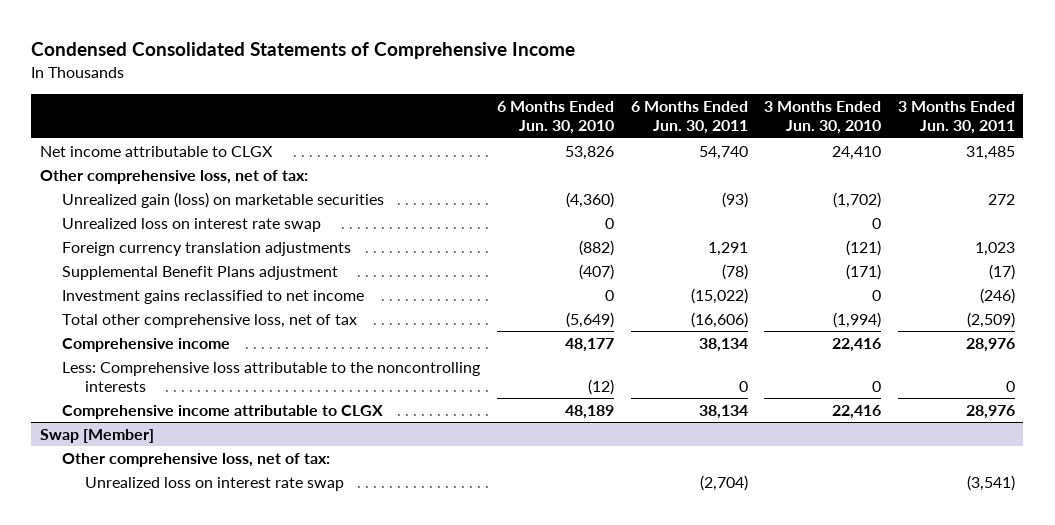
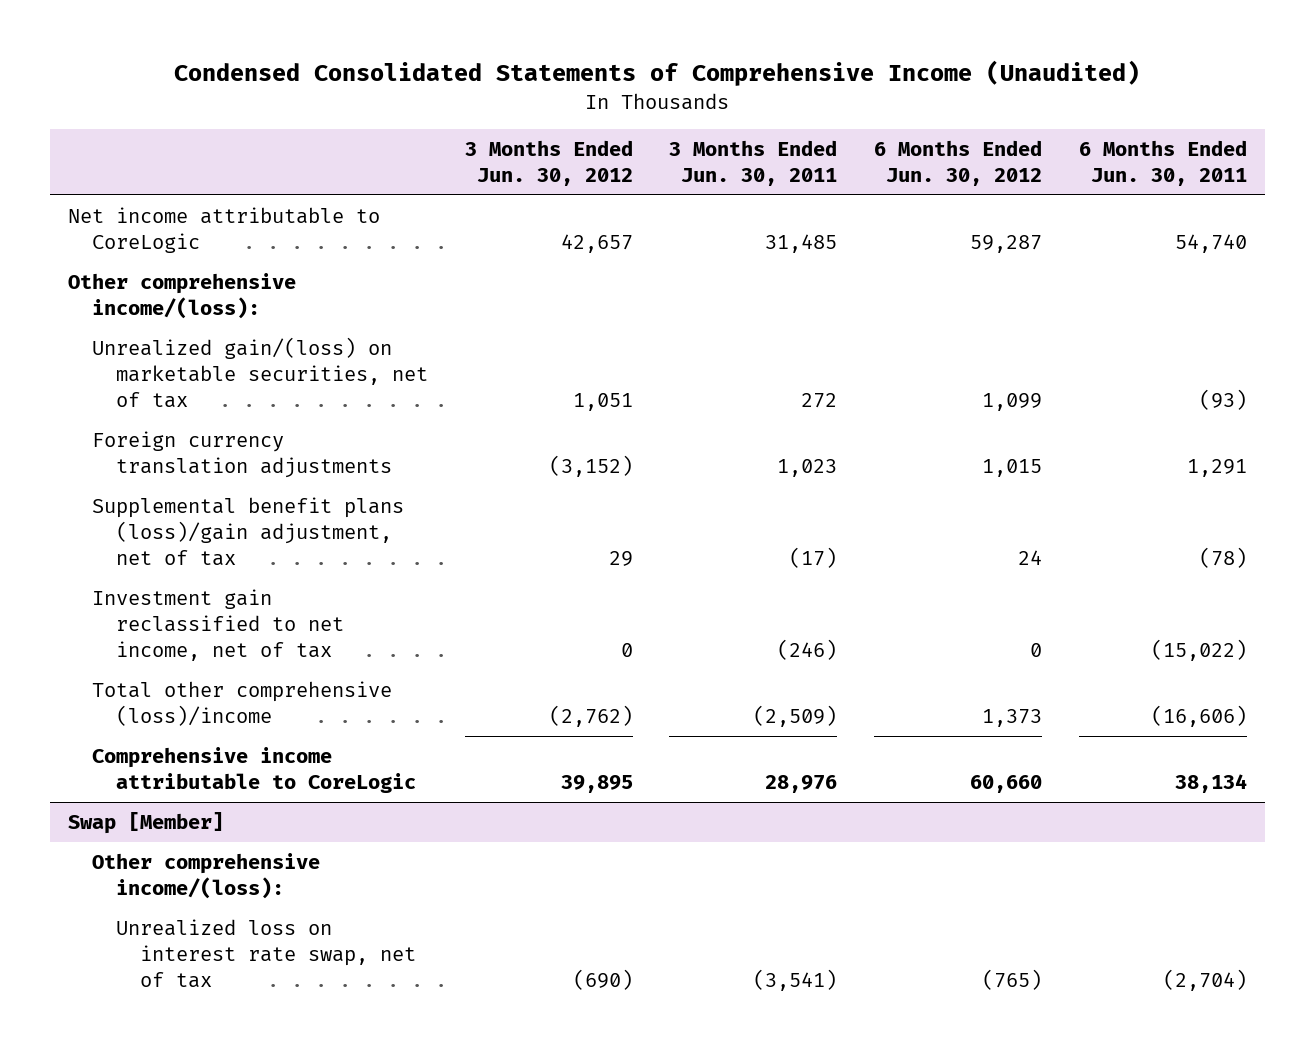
[31,42,576,60] Condensed Consolidated Statements of Comprehensive Income -> [174,60,1141,87] Condensed Consolidated Statements of Comprehensive Income (Unaudited)
[496,100,614,135] 6 Months Ended Jun. 30, 2010 -> none
[764,100,882,135] 3 Months Ended Jun. 30, 2010 -> none
none -> [464,139,633,186] 3 Months Ended Jun. 30, 2012
none -> [874,139,1043,186] 6 Months Ended Jun. 30, 2012
[62,217,322,232] Unrealized loss on interest rate swap -> none
[39,145,273,157] Net income attributable to CLGX -> [68,207,381,254] Net income attributable to CoreLogic
[39,169,308,184] Other comprehensive loss, net of tax: -> [68,273,297,320] Other comprehensive income/(loss):
[62,191,385,208] Unrealized gain (loss) on marketable securities -> [92,337,429,409] Unrealized gain/(loss) on marketable securities, net of tax
[62,337,231,352] Comprehensive income -> none
[62,361,481,393] Less: Comprehensive loss attributable to the noncontrolling interests -> none
[62,265,339,280] Supplemental Benefit Plans adjustment -> [92,497,405,567] Supplemental benefit plans (loss)/gain adjustment, net of tax
[62,289,365,304] Investment gains reclassified to net income -> [92,589,345,662] Investment gain reclassified to net income, net of tax
[62,313,358,328] Total other comprehensive loss, net of tax -> [92,681,393,727] Total other comprehensive (loss)/income
[62,404,384,419] Comprehensive income attributable to CLGX -> [92,747,417,794] Comprehensive income attributable to CoreLogic
[62,452,331,467] Other comprehensive loss, net of tax: -> [92,853,321,900] Other comprehensive income/(loss):
[84,476,344,491] Unrealized loss on interest rate swap -> [116,919,417,989] Unrealized loss on interest rate swap, net of tax

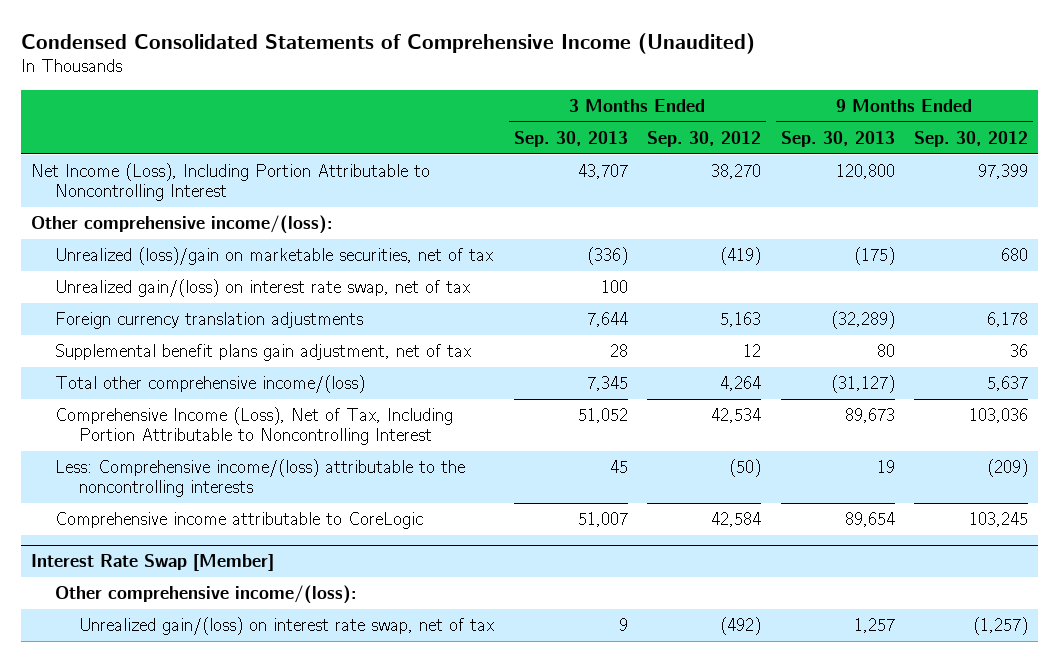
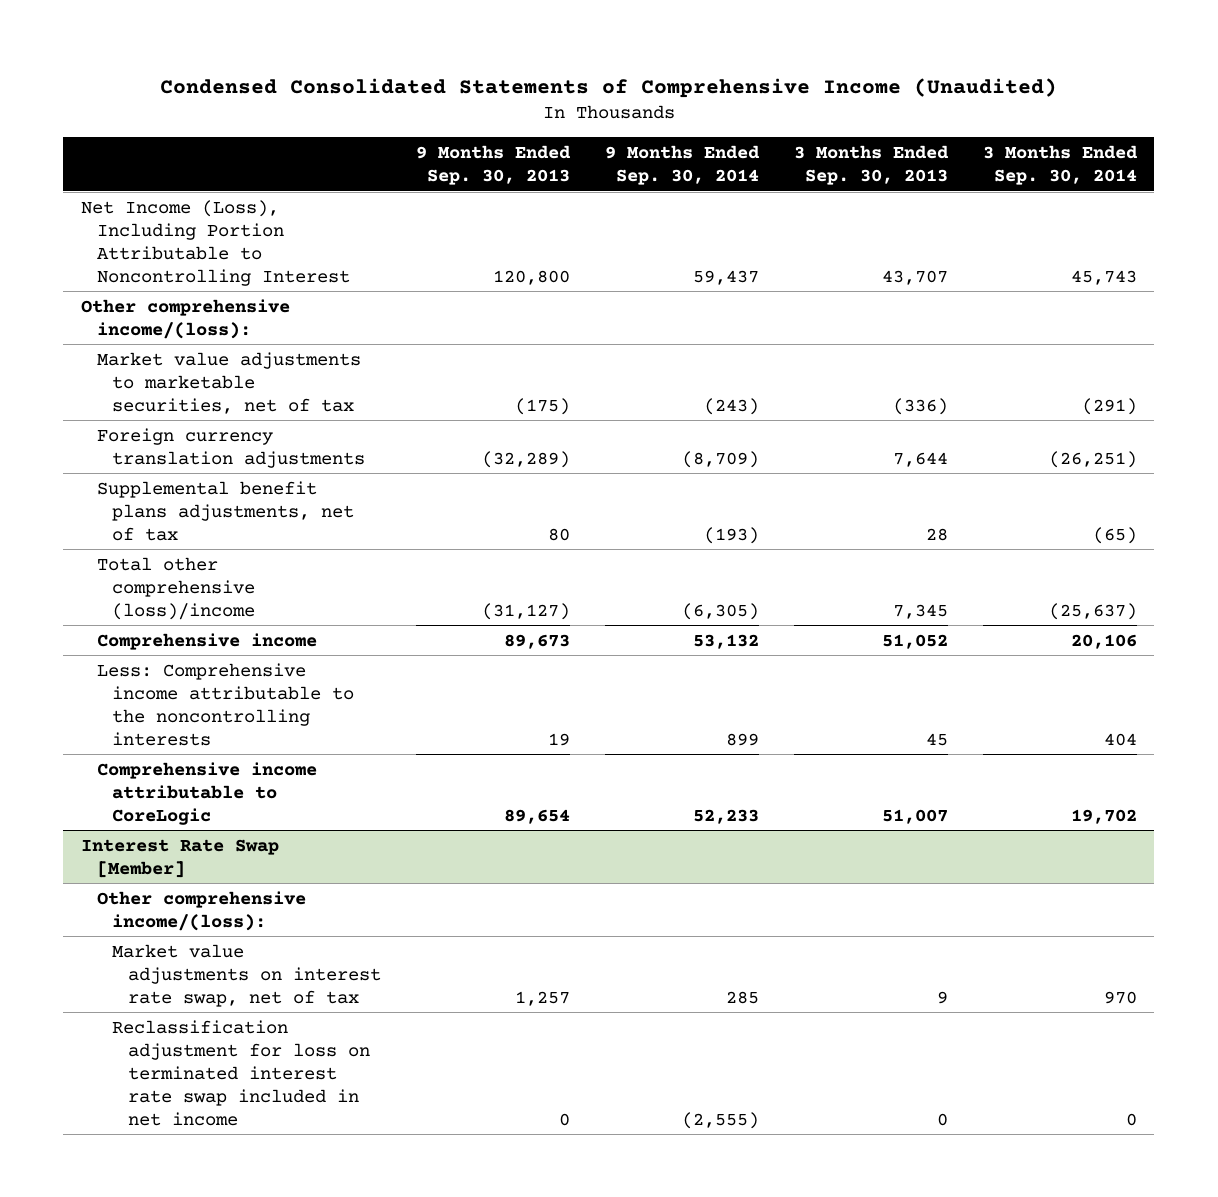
[647,130,762,147] Sep. 30, 2012 -> none
[914,130,1029,147] Sep. 30, 2012 -> none
none -> [604,144,760,185] 9 Months Ended Sep. 30, 2014
none -> [982,144,1138,185] 3 Months Ended Sep. 30, 2014
[55,279,471,298] Unrealized gain/(loss) on interest rate swap, net of tax -> none
[55,247,494,266] Unrealized (loss)/gain on marketable securities, net of tax -> [96,351,361,414] Market value adjustments to marketable securities, net of tax
[55,344,472,362] Supplemental benefit plans gain adjustment, net of tax -> [96,480,355,541] Supplemental benefit plans adjustments, net of tax
[55,375,366,394] Total other comprehensive income/(loss) -> [96,556,256,620] Total other comprehensive (loss)/income
[55,407,454,446] Comprehensive Income (Loss), Net of Tax, Including Portion Attributable to Noncontrolling Interest -> [96,632,317,650] Comprehensive income
[55,459,466,498] Less: Comprehensive income/(loss) attributable to the noncontrolling interests -> [96,662,355,746] Less: Comprehensive income attributable to the noncontrolling interests
[79,617,495,636] Unrealized gain/(loss) on interest rate swap, net of tax -> [112,943,381,1007] Market value adjustments on interest rate swap, net of tax
none -> [112,1019,370,1126] Reclassification adjustment for loss on terminated interest rate swap included in net income

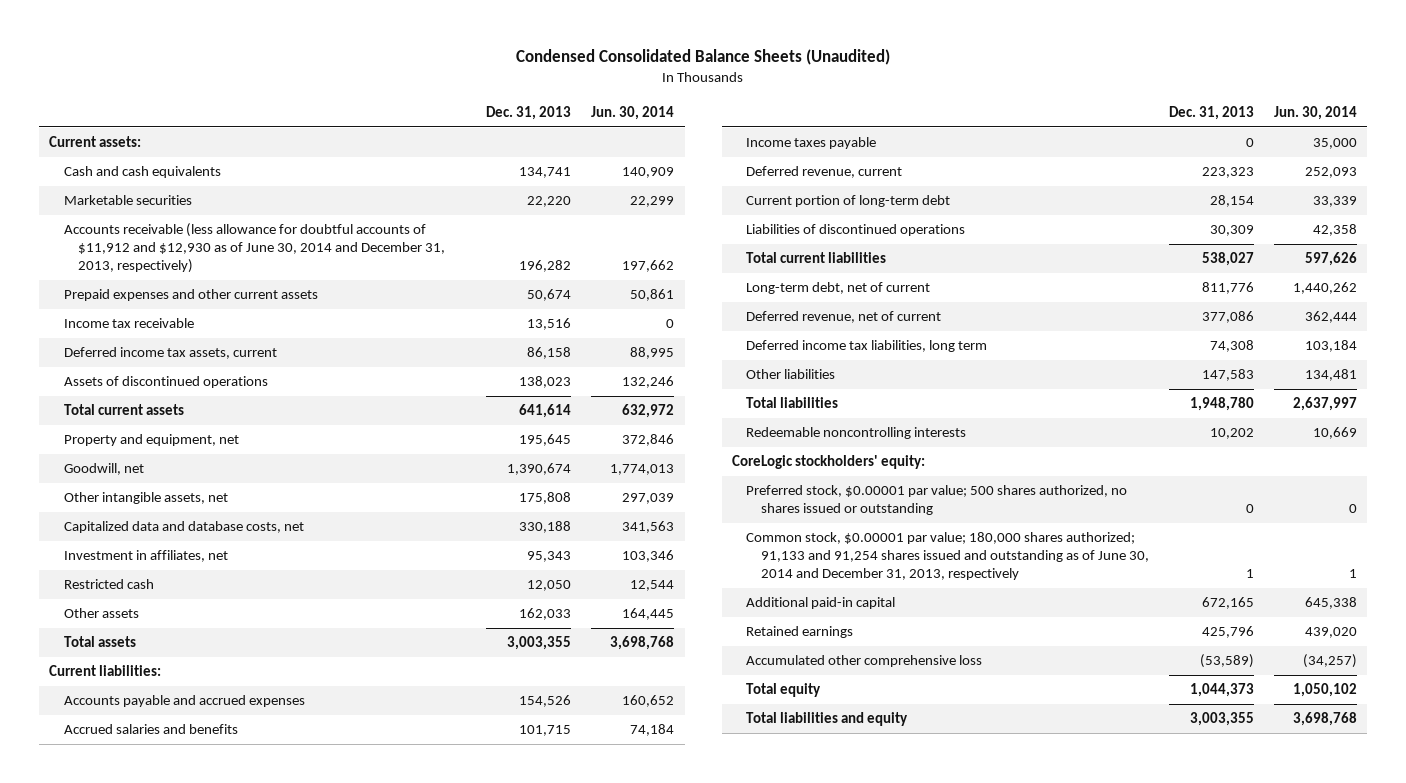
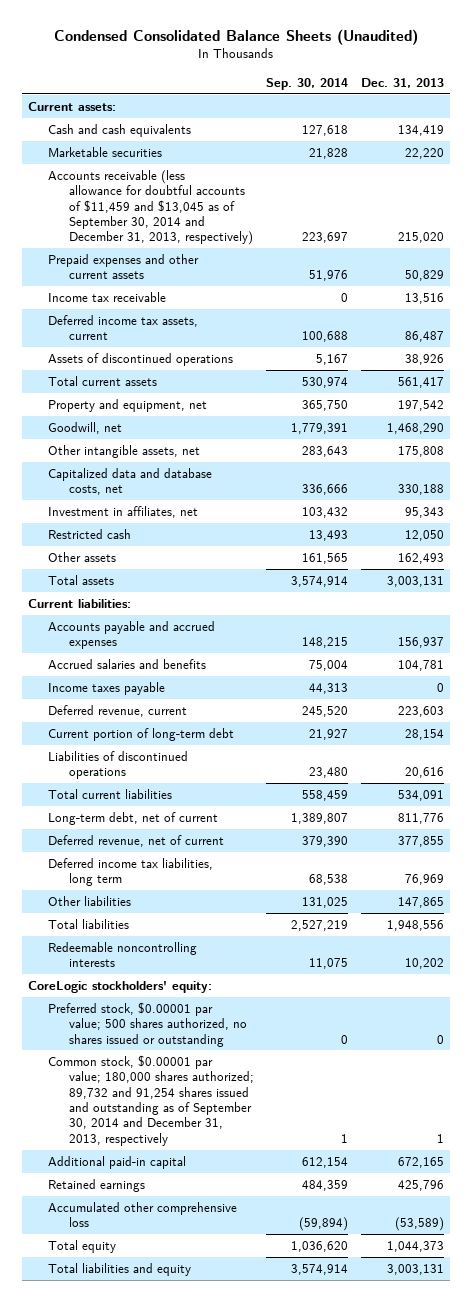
[591,105,675,120] Jun. 30, 2014 -> none
none -> [266,77,349,90] Sep. 30, 2014
[519,167,572,179] 134,741 -> [398,124,445,136] 134,419
[63,223,446,274] Accounts receivable (less allowance for doubtful accounts of $11,912 and $12,930 as of June 30, 2014 and December 31, 2013, respectively) -> [48,169,253,246] Accounts receivable (less allowance for doubtful accounts of $11,459 and $13,045 as of September 30, 2014 and December 31, 2013, respectively)
[519,260,572,273] 196,282 -> [398,232,445,244] 215,020
[527,289,572,302] 50,674 -> [405,270,445,282] 50,829
[527,347,572,360] 86,158 -> [405,331,445,343] 86,487
[519,376,572,389] 138,023 -> [405,353,445,365] 38,926
[519,404,572,419] 641,614 -> [398,376,445,388] 561,417
[519,434,572,447] 195,645 -> [398,399,445,411] 197,542
[507,463,572,476] 1,390,674 -> [387,422,445,434] 1,468,290
[519,608,572,621] 162,033 -> [398,552,445,564] 162,493
[507,636,572,651] 3,003,355 -> [387,575,445,587] 3,003,131
[519,695,572,708] 154,526 -> [398,637,445,649] 156,937
[519,725,572,737] 101,715 -> [398,659,445,671] 104,781
[1201,167,1254,179] 223,323 -> [398,705,445,717] 223,603
[1209,225,1254,237] 30,309 -> [405,767,445,779] 20,616
[1201,252,1254,267] 538,027 -> [398,789,445,801] 534,091
[1201,311,1254,324] 377,086 -> [398,835,445,847] 377,855
[1209,340,1254,353] 74,308 -> [405,874,445,886] 76,969
[1201,369,1254,382] 147,583 -> [398,896,445,908] 147,865
[1189,397,1254,412] 1,948,780 -> [387,919,445,931] 1,948,556
[746,532,1149,581] Common stock, $0.00001 par value; 180,000 shares authorized; 91,133 and 91,254 shares issued and outstanding as of June 30, 2014 and December 31, 2013, respectively -> [48,1054,254,1146] Common stock, $0.00001 par value; 180,000 shares authorized; 89,732 and 91,254 shares issued and outstanding as of September 30, 2014 and December 31, 2013, respectively
[1189,712,1254,727] 3,003,355 -> [387,1263,445,1275] 3,003,131

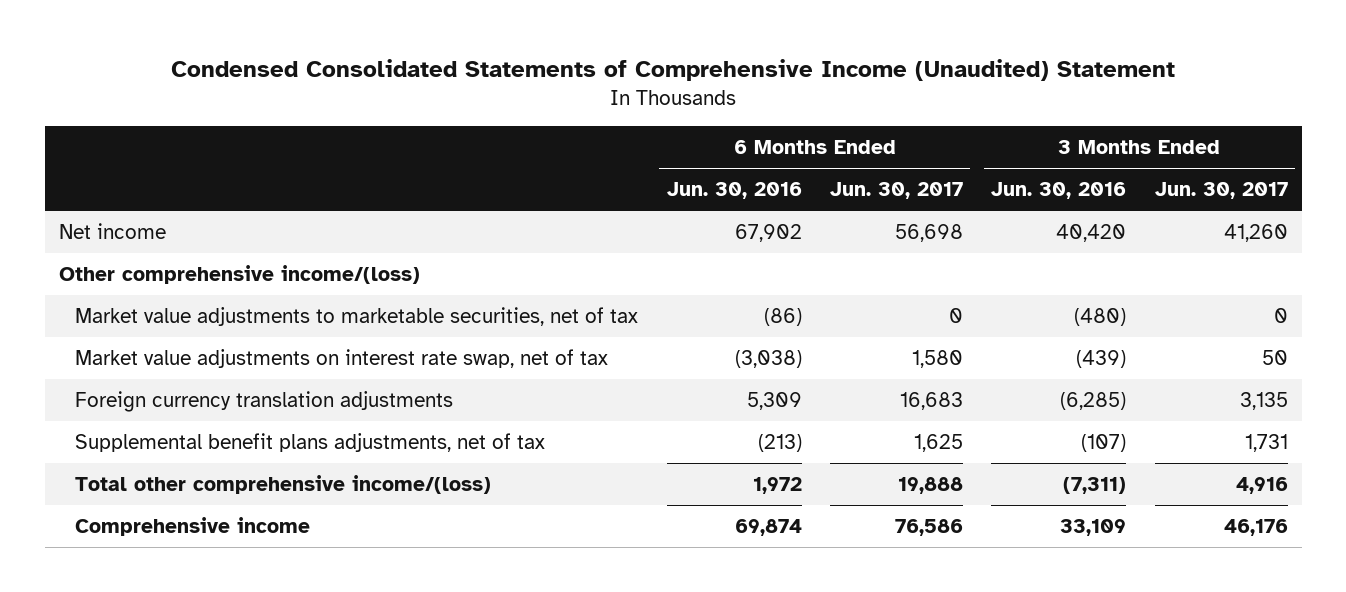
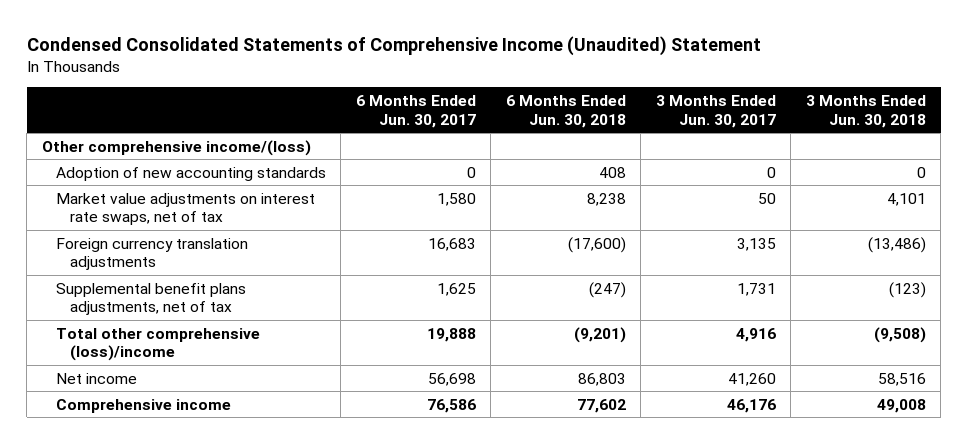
[666,182,802,200] Jun. 30, 2016 -> none
[991,182,1127,200] Jun. 30, 2016 -> none
none -> [505,94,626,128] 6 Months Ended Jun. 30, 2018
none -> [805,94,926,128] 3 Months Ended Jun. 30, 2018
[75,307,639,327] Market value adjustments to marketable securities, net of tax -> none
none -> [55,166,326,181] Adoption of new accounting standards
[75,349,609,369] Market value adjustments on interest rate swap, net of tax -> [55,192,315,226] Market value adjustments on interest rate swaps, net of tax
[75,475,492,495] Total other comprehensive income/(loss) -> [55,327,260,362] Total other comprehensive (loss)/income
[58,223,166,240] Net income -> [55,372,137,384] Net income

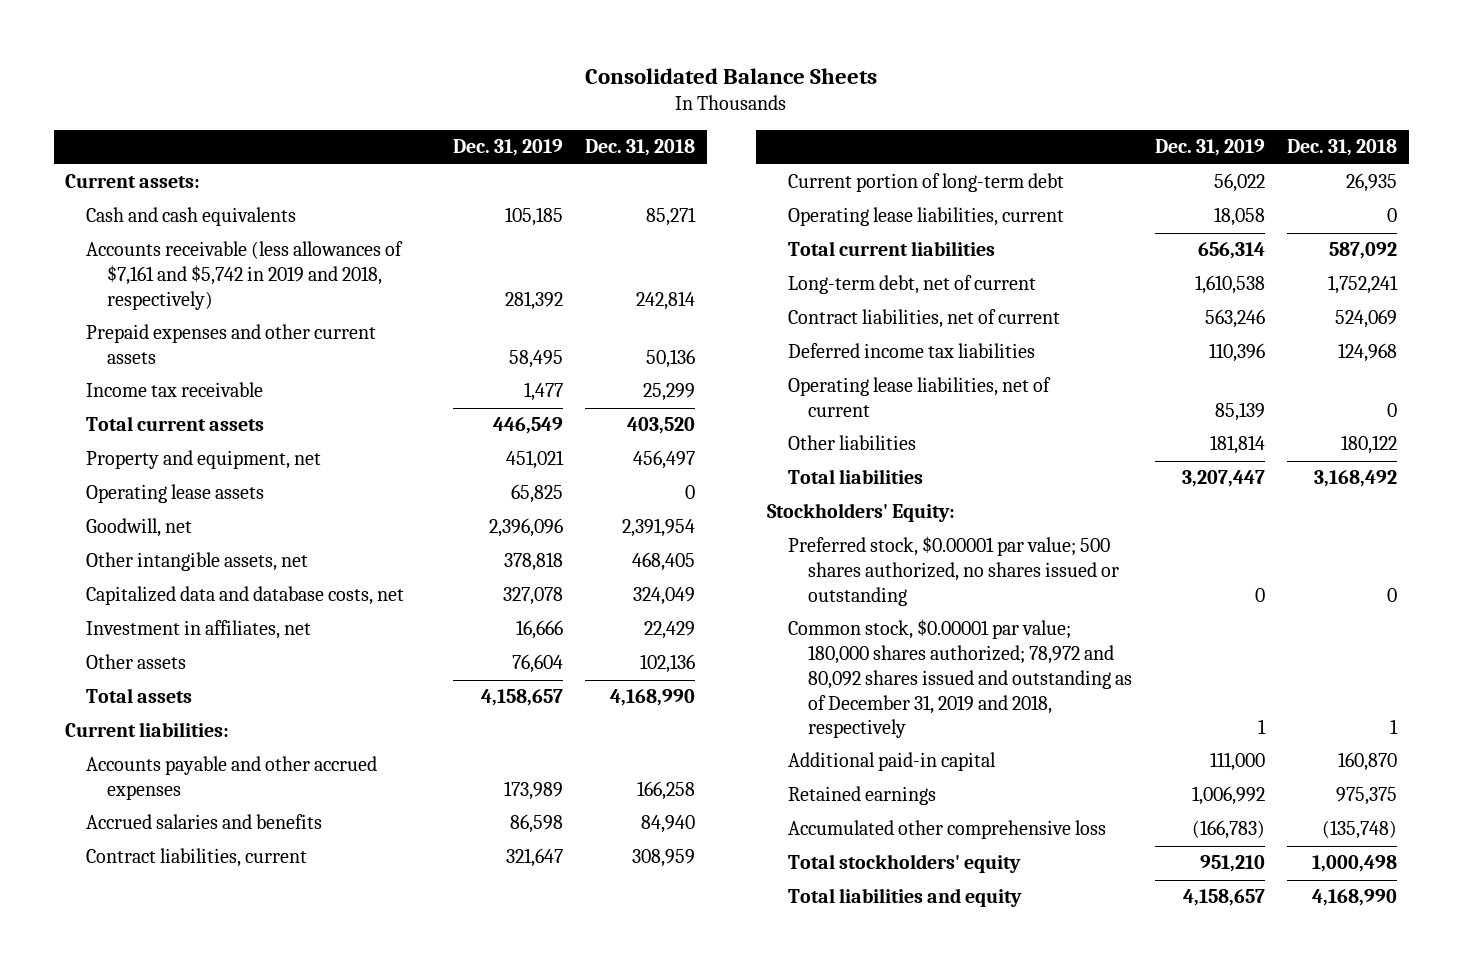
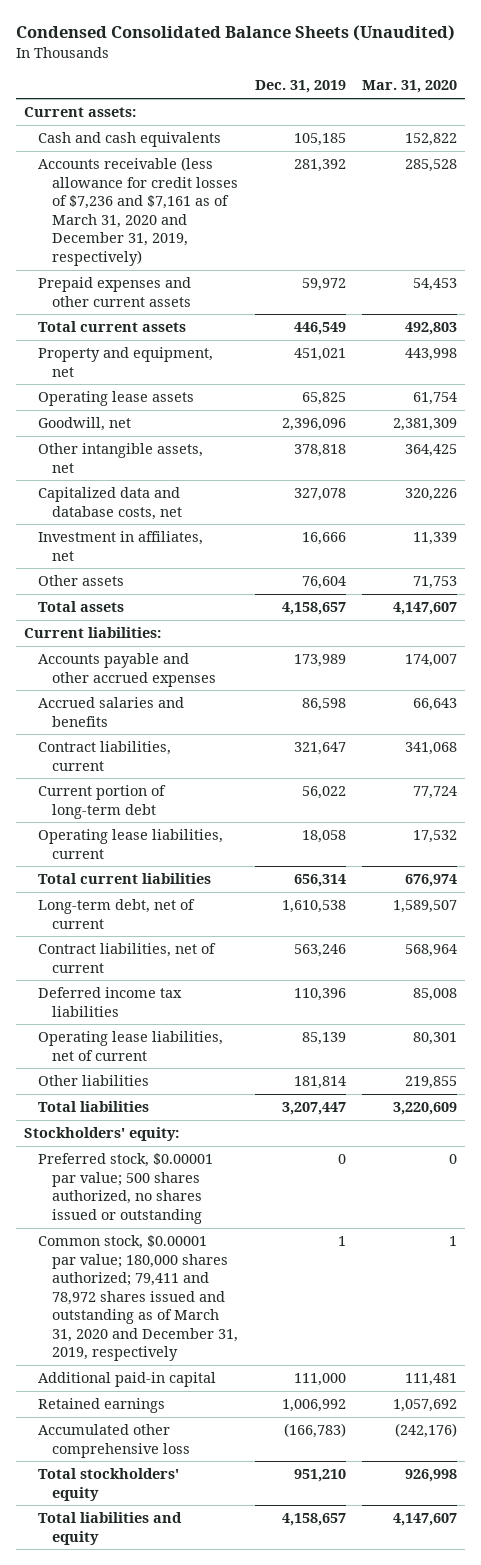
[585,68,878,85] Consolidated Balance Sheets -> [15,25,455,42] Condensed Consolidated Balance Sheets (Unaudited)
[585,139,696,157] Dec. 31, 2018 -> none
none -> [362,80,458,94] Mar. 31, 2020
[85,382,263,398] Income tax receivable -> none
[85,241,403,310] Accounts receivable (less allowances of $7,161 and $5,742 in 2019 and 2018, respectively) -> [38,157,239,266] Accounts receivable (less allowance for credit losses of $7,236 and $7,161 as of March 31, 2020 and December 31, 2019, respectively)
[509,350,564,369] 58,495 -> [301,278,346,292] 59,972
[766,503,955,523] Stockholders' Equity: -> [23,1127,179,1142] Stockholders' equity:
[787,619,1133,739] Common stock, $0.00001 par value; 180,000 shares authorized; 78,972 and 80,092 shares issued and outstanding as of December 31, 2019 and 2018, respectively -> [38,1235,239,1362] Common stock, $0.00001 par value; 180,000 shares authorized; 79,411 and 78,972 shares issued and outstanding as of March 31, 2020 and December 31, 2019, respectively

